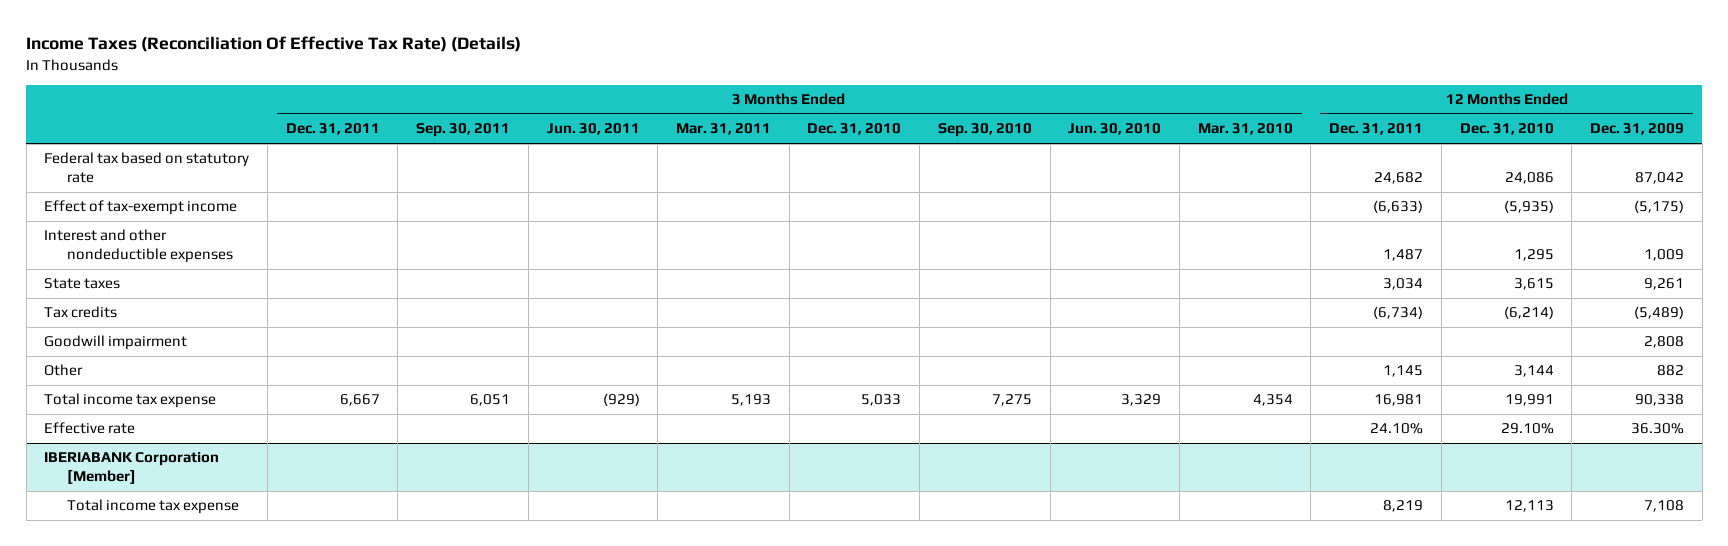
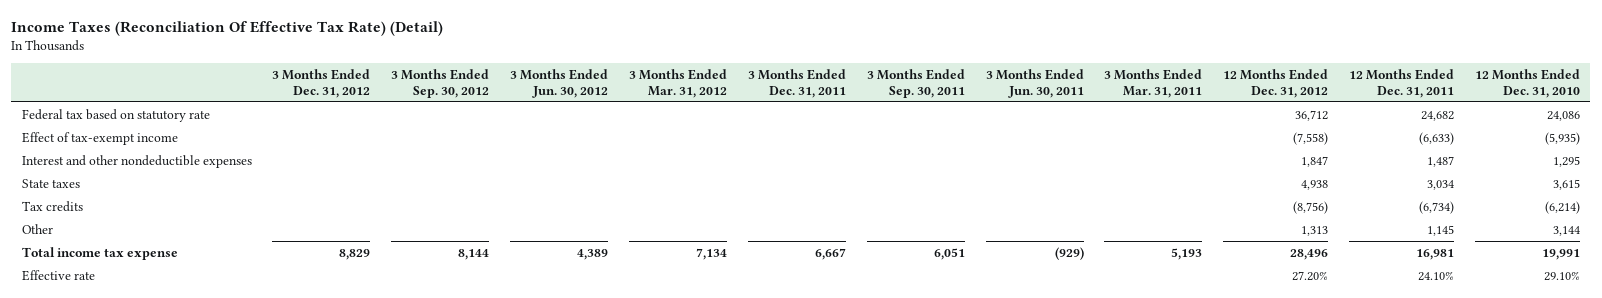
[26,36,522,53] Income Taxes (Reconciliation Of Effective Tax Rate) (Details) -> [11,20,444,36] Income Taxes (Reconciliation Of Effective Tax Rate) (Detail)
[807,123,902,136] Dec. 31, 2010 -> none
[937,123,1032,138] Sep. 30, 2010 -> none
[1068,123,1162,136] Jun. 30, 2010 -> none
[1197,123,1293,136] Mar. 31, 2010 -> none
[1589,123,1684,136] Dec. 31, 2009 -> none
none -> [272,68,371,98] 3 Months Ended Dec. 31, 2012
none -> [391,68,490,98] 3 Months Ended Sep. 30, 2012
none -> [510,68,609,98] 3 Months Ended Jun. 30, 2012
none -> [629,68,728,98] 3 Months Ended Mar. 31, 2012
none -> [1223,68,1329,98] 12 Months Ended Dec. 31, 2012
[44,335,188,351] Goodwill impairment -> none
[44,452,220,485] IBERIABANK Corporation [Member] -> none
[67,499,240,515] Total income tax expense -> none

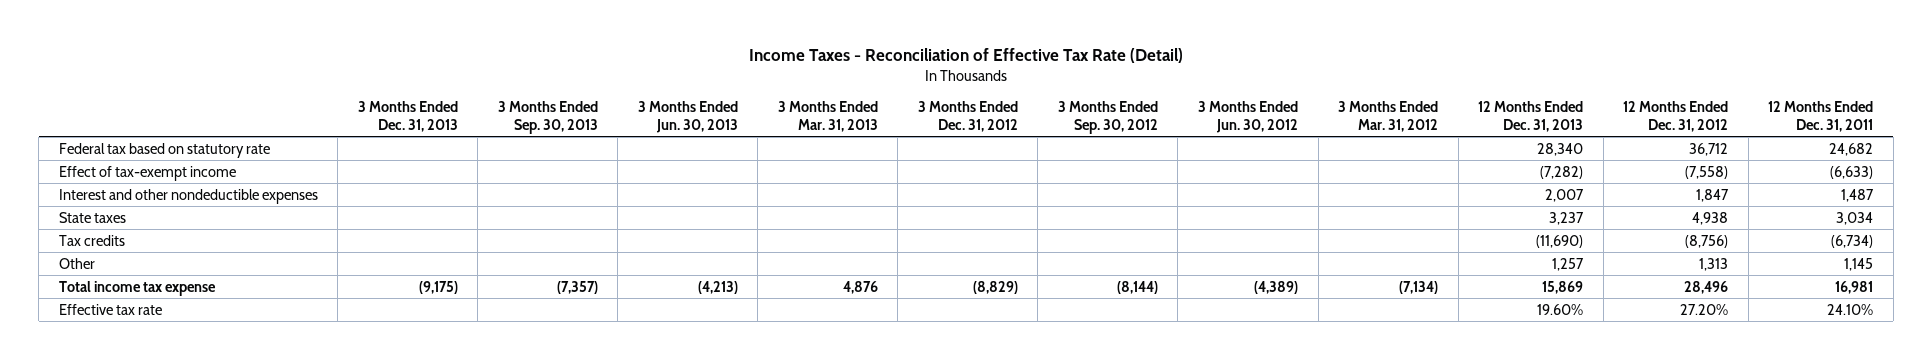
[11,20,444,36] Income Taxes (Reconciliation Of Effective Tax Rate) (Detail) -> [748,48,1183,64] Income Taxes - Reconciliation of Effective Tax Rate (Detail)
[747,68,846,98] 3 Months Ended Dec. 31, 2011 -> none
[866,68,965,98] 3 Months Ended Sep. 30, 2011 -> none
[985,68,1084,98] 3 Months Ended Jun. 30, 2011 -> none
[1104,68,1203,98] 3 Months Ended Mar. 31, 2011 -> none
[1474,68,1580,98] 12 Months Ended Dec. 31, 2010 -> none
none -> [357,101,458,132] 3 Months Ended Dec. 31, 2013
none -> [497,101,598,134] 3 Months Ended Sep. 30, 2013
none -> [637,101,738,133] 3 Months Ended Jun. 30, 2013
none -> [777,101,878,132] 3 Months Ended Mar. 31, 2013
none -> [1478,101,1584,132] 12 Months Ended Dec. 31, 2013
[339,248,371,260] 8,829 -> [972,280,1018,294] (8,829)
[458,248,490,260] 8,144 -> [1116,280,1158,294] (8,144)
[577,248,609,260] 4,389 -> [1254,280,1299,294] (4,389)
[696,247,728,260] 7,134 -> [1399,280,1439,294] (7,134)
[21,269,95,281] Effective rate -> [58,303,162,315] Effective tax rate

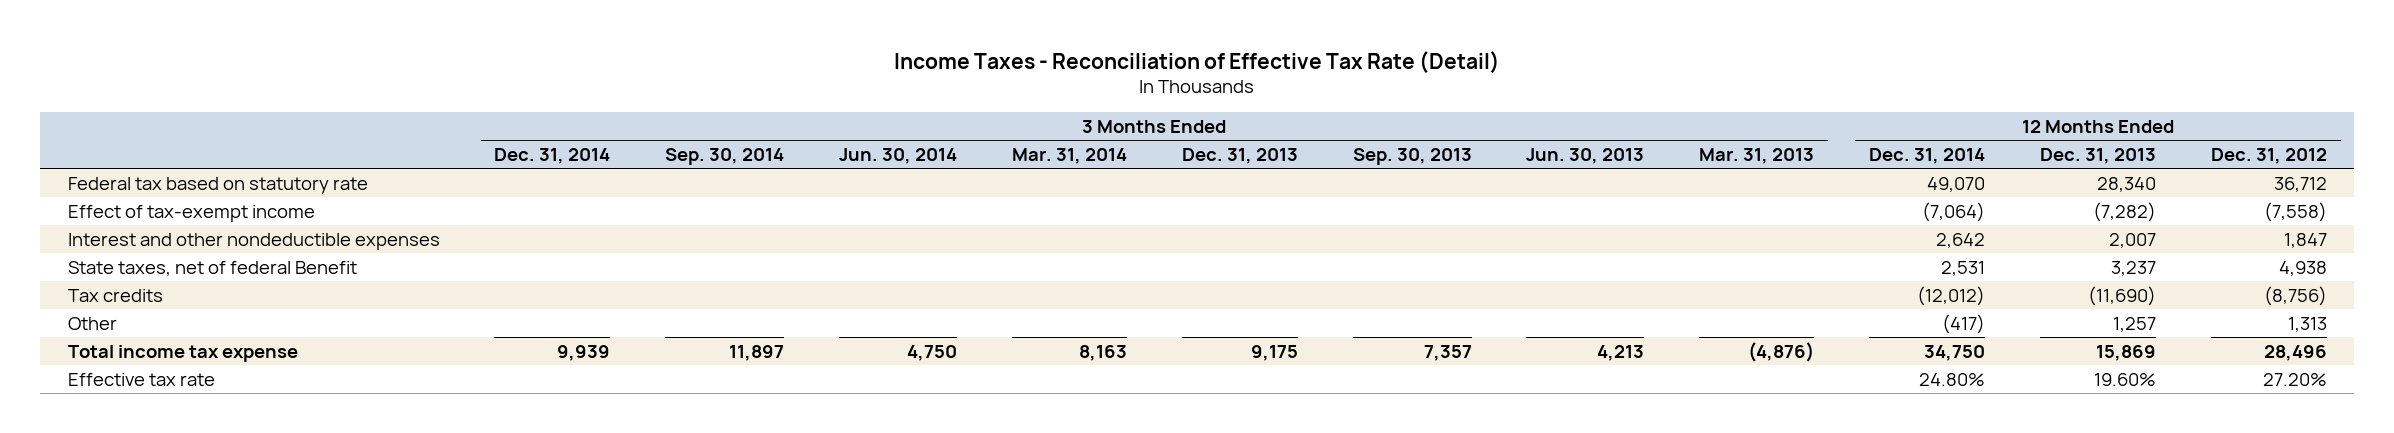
[917,101,1018,132] 3 Months Ended Dec. 31, 2012 -> none
[1057,101,1158,134] 3 Months Ended Sep. 30, 2012 -> none
[1198,101,1299,133] 3 Months Ended Jun. 30, 2012 -> none
[1338,101,1439,132] 3 Months Ended Mar. 31, 2012 -> none
[1768,101,1874,132] 12 Months Ended Dec. 31, 2011 -> none
none -> [494,147,611,164] Dec. 31, 2014
none -> [665,147,785,165] Sep. 30, 2014
none -> [839,147,958,164] Jun. 30, 2014
none -> [1011,147,1127,164] Mar. 31, 2014
none -> [1869,147,1986,164] Dec. 31, 2014
[58,211,126,223] State taxes -> [67,260,357,276] State taxes, net of federal Benefit
[418,280,458,294] (9,175) -> [1250,344,1298,361] 9,175
[556,280,598,294] (7,357) -> [1423,344,1472,361] 7,357
[697,280,738,294] (4,213) -> [1597,344,1645,361] 4,213
[842,280,878,294] 4,876 -> [1748,341,1815,362] (4,876)

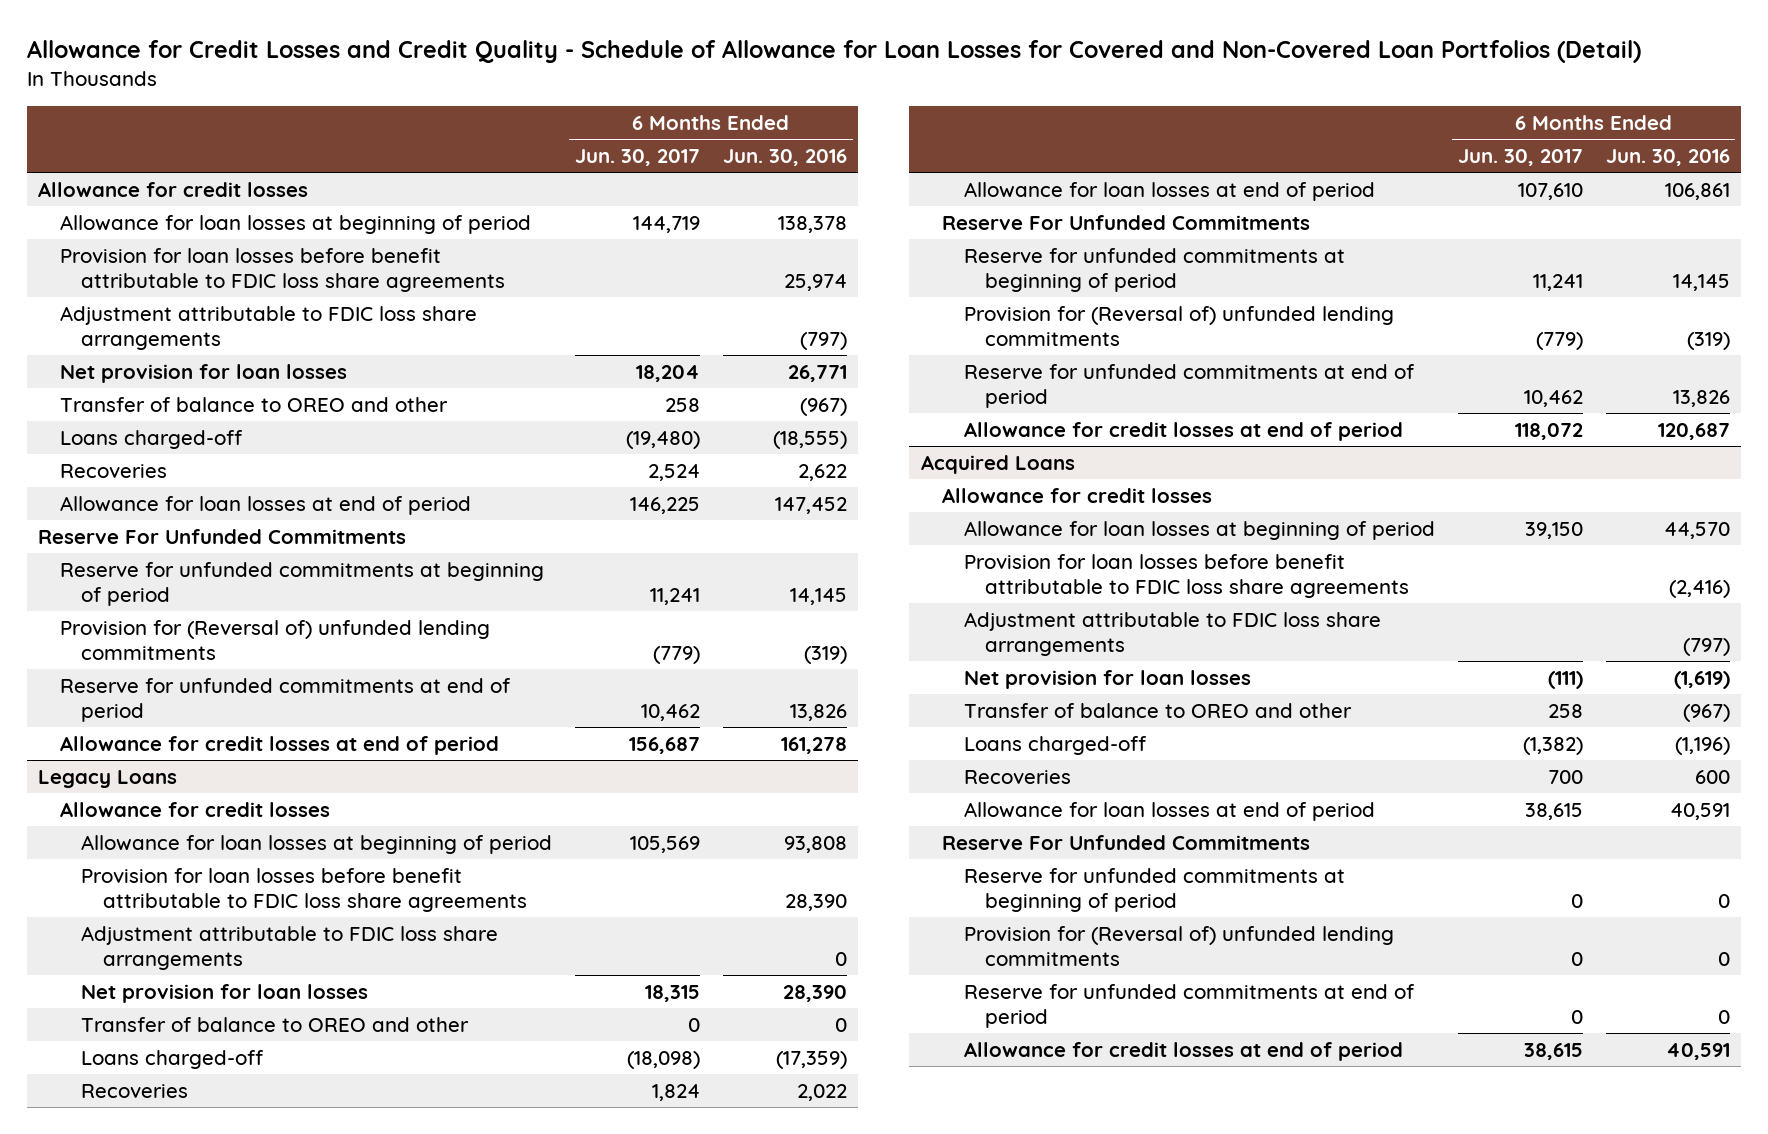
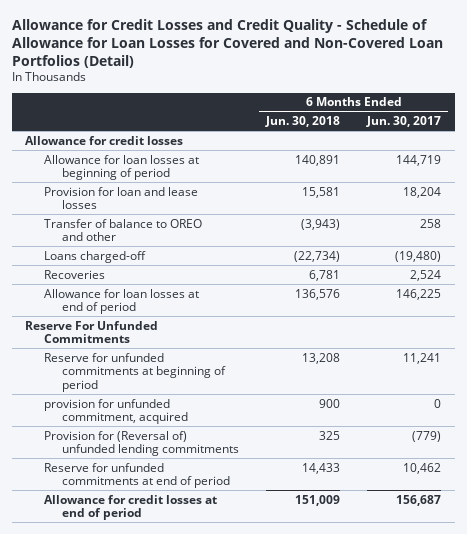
[722,149,847,167] Jun. 30, 2016 -> none
none -> [265,115,341,127] Jun. 30, 2018
[59,247,506,292] Provision for loan losses before benefit attributable to FDIC loss share agreements -> none
[59,305,477,350] Adjustment attributable to FDIC loss share arrangements -> none
[59,363,347,383] Net provision for loan losses -> [43,186,198,210] Provision for loan and lease losses
none -> [43,398,189,425] provision for unfunded commitment, acquired
[38,769,178,788] Legacy Loans -> none
[59,801,330,817] Allowance for credit losses -> none
[81,834,553,854] Allowance for loan losses at beginning of period -> none
[81,867,527,912] Provision for loan losses before benefit attributable to FDIC loss share agreements -> none
[81,925,499,970] Adjustment attributable to FDIC loss share arrangements -> none
[81,983,369,1003] Net provision for loan losses -> none
[81,1016,470,1032] Transfer of balance to OREO and other -> none
[81,1049,265,1069] Loans charged-off -> none
[81,1083,189,1098] Recoveries -> none
[963,181,1375,201] Allowance for loan losses at end of period -> none
[942,214,1311,230] Reserve For Unfunded Commitments -> none
[963,247,1345,292] Reserve for unfunded commitments at beginning of period -> none
[963,305,1394,346] Provision for (Reversal of) unfunded lending commitments -> none
[963,363,1415,408] Reserve for unfunded commitments at end of period -> none
[963,421,1403,441] Allowance for credit losses at end of period -> none
[920,454,1075,474] Acquired Loans -> none
[942,487,1213,503] Allowance for credit losses -> none
[963,520,1435,540] Allowance for loan losses at beginning of period -> none
[963,553,1410,598] Provision for loan losses before benefit attributable to FDIC loss share agreements -> none
[963,611,1381,656] Adjustment attributable to FDIC loss share arrangements -> none
[963,669,1251,689] Net provision for loan losses -> none
[963,702,1352,718] Transfer of balance to OREO and other -> none
[963,735,1147,755] Loans charged-off -> none
[963,769,1071,784] Recoveries -> none
[963,801,1375,821] Allowance for loan losses at end of period -> none
[942,834,1311,850] Reserve For Unfunded Commitments -> none
[963,867,1345,912] Reserve for unfunded commitments at beginning of period -> none
[963,925,1394,966] Provision for (Reversal of) unfunded lending commitments -> none
[963,983,1415,1028] Reserve for unfunded commitments at end of period -> none
[963,1041,1403,1061] Allowance for credit losses at end of period -> none

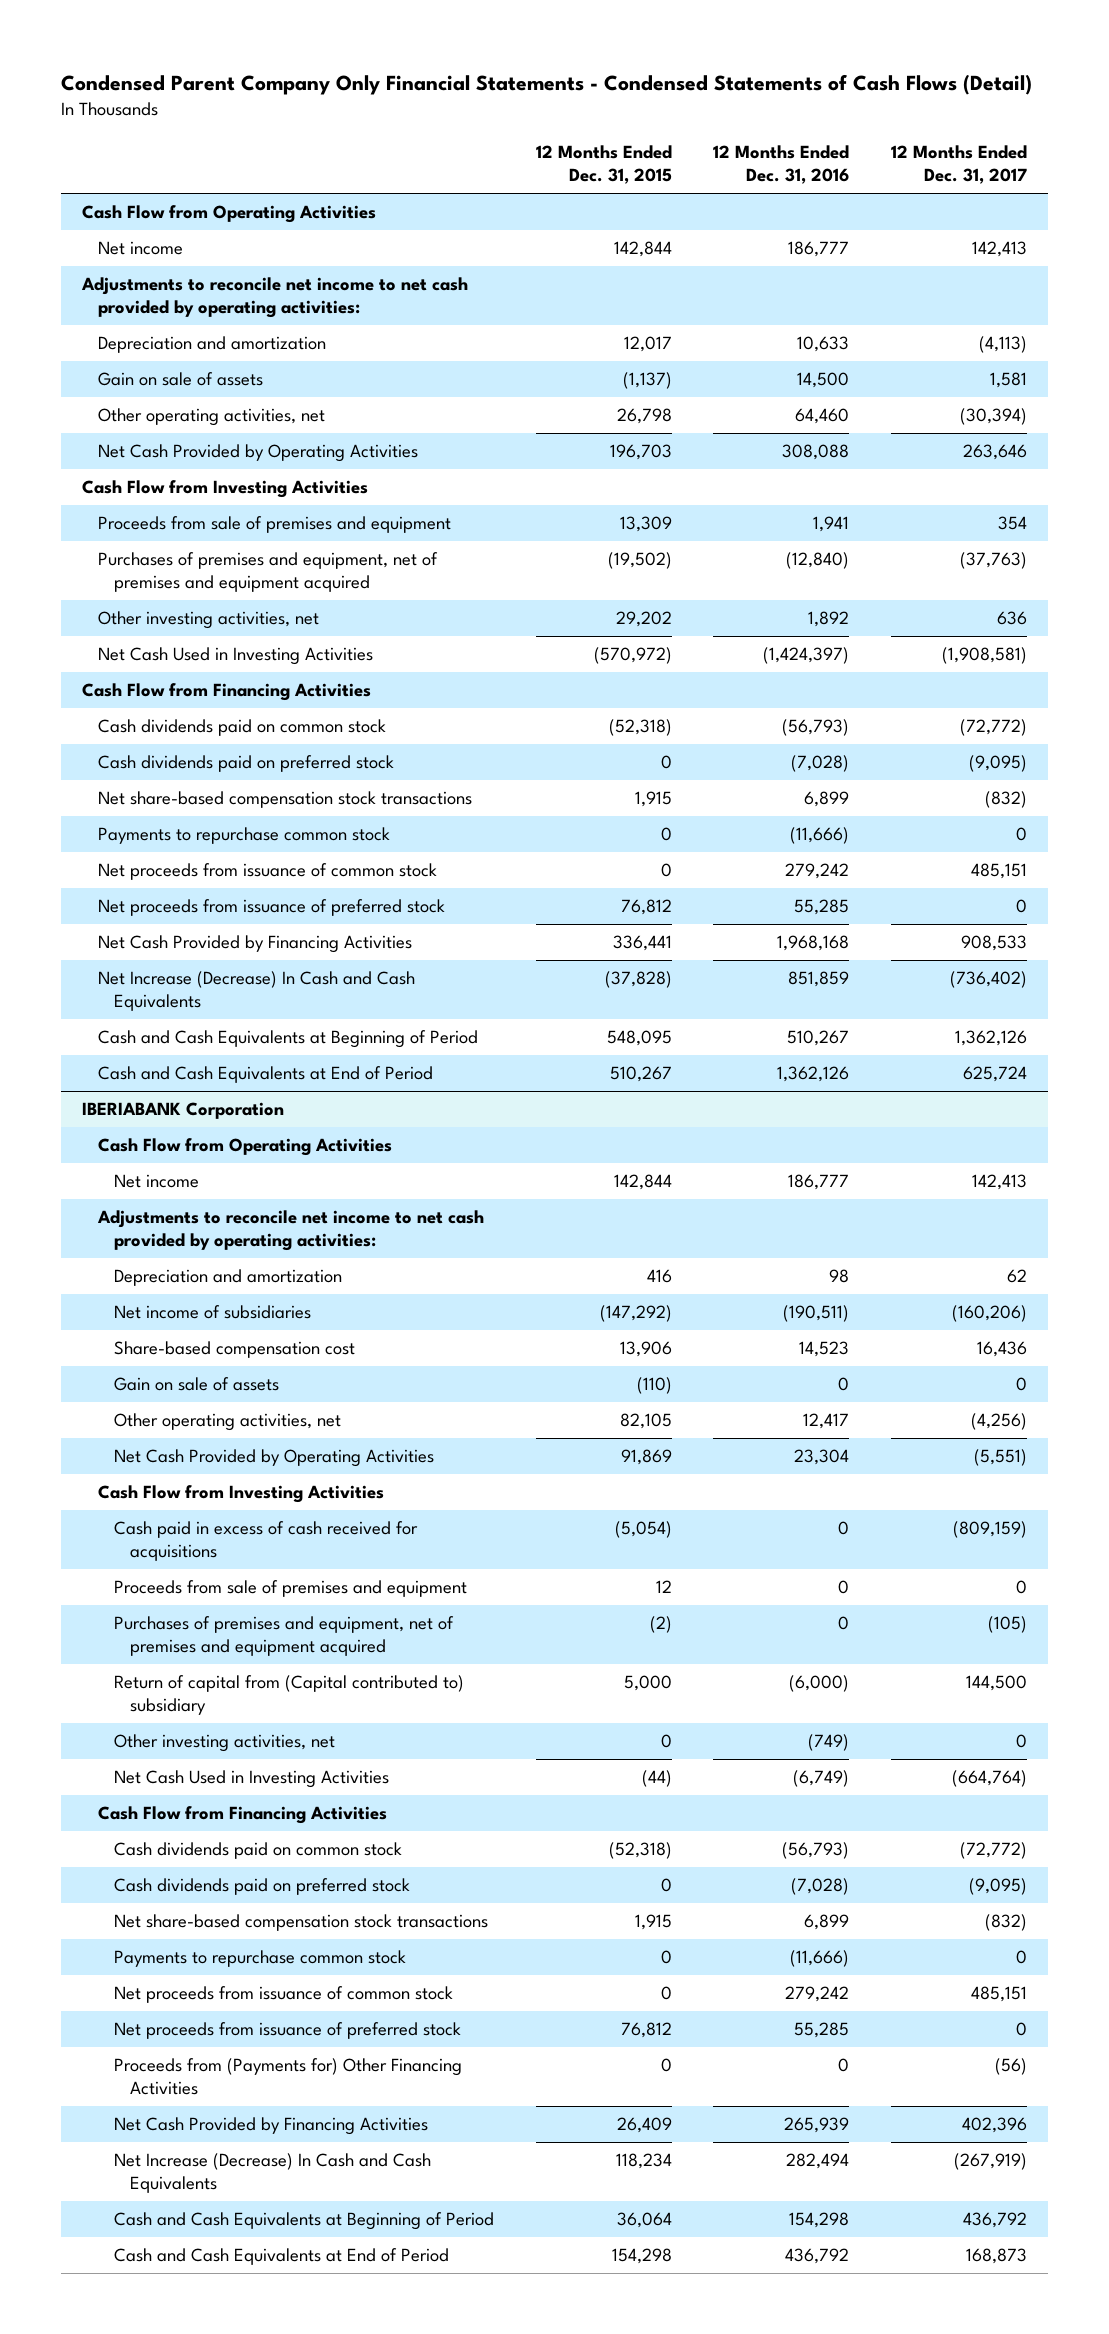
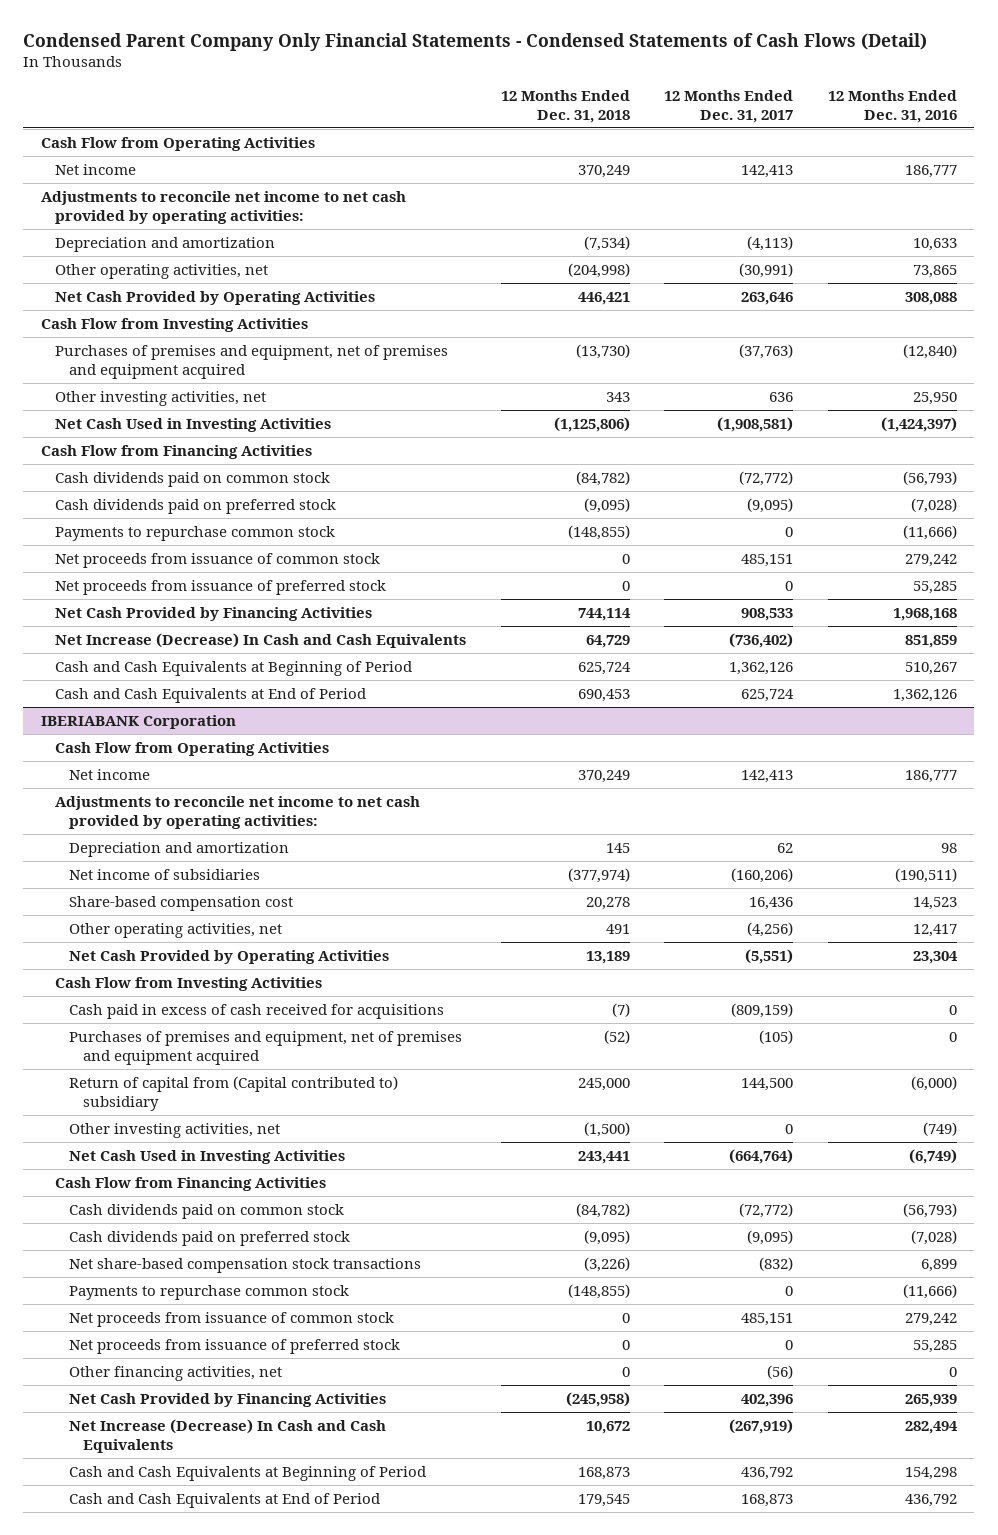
[535,145,672,185] 12 Months Ended Dec. 31, 2015 -> none
none -> [500,90,630,124] 12 Months Ended Dec. 31, 2018
[97,372,263,387] Gain on sale of assets -> none
[795,408,850,425] 64,460 -> [913,264,958,278] 73,865
[959,408,1027,426] (30,394) -> [739,262,794,278] (30,991)
[97,516,451,534] Proceeds from sale of premises and equipment -> none
[808,611,850,628] 1,892 -> [913,391,958,405] 25,950
[97,791,472,809] Net share-based compensation stock transactions -> none
[114,1377,280,1392] Gain on sale of assets -> none
[114,1580,468,1598] Proceeds from sale of premises and equipment -> none
[114,2058,463,2096] Proceeds from (Payments for) Other Financing Activities -> [68,1365,282,1381] Other financing activities, net

